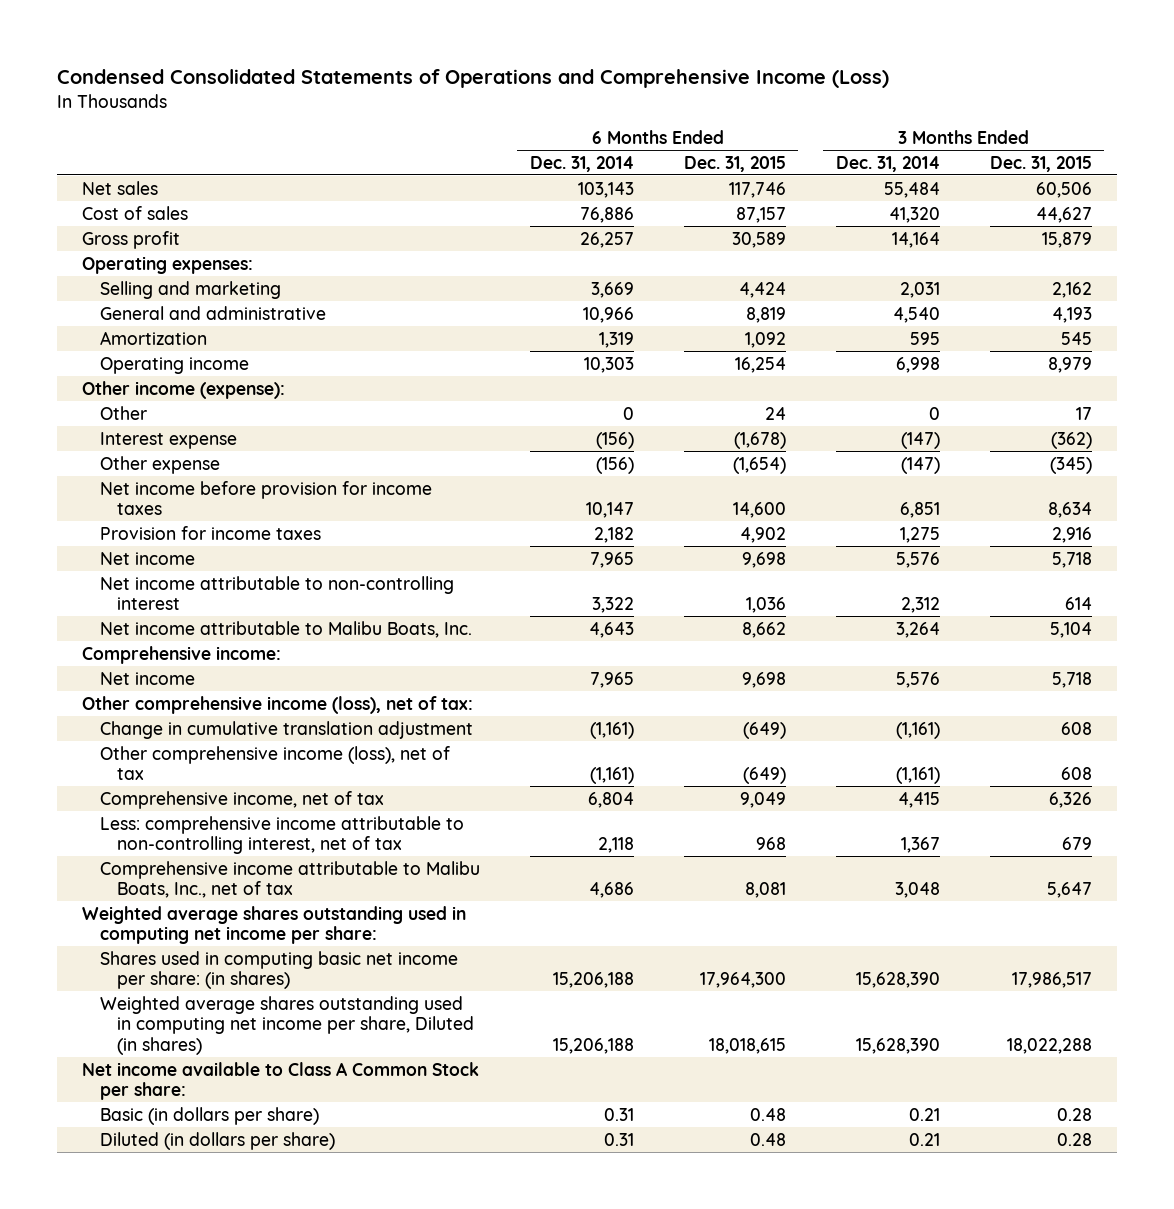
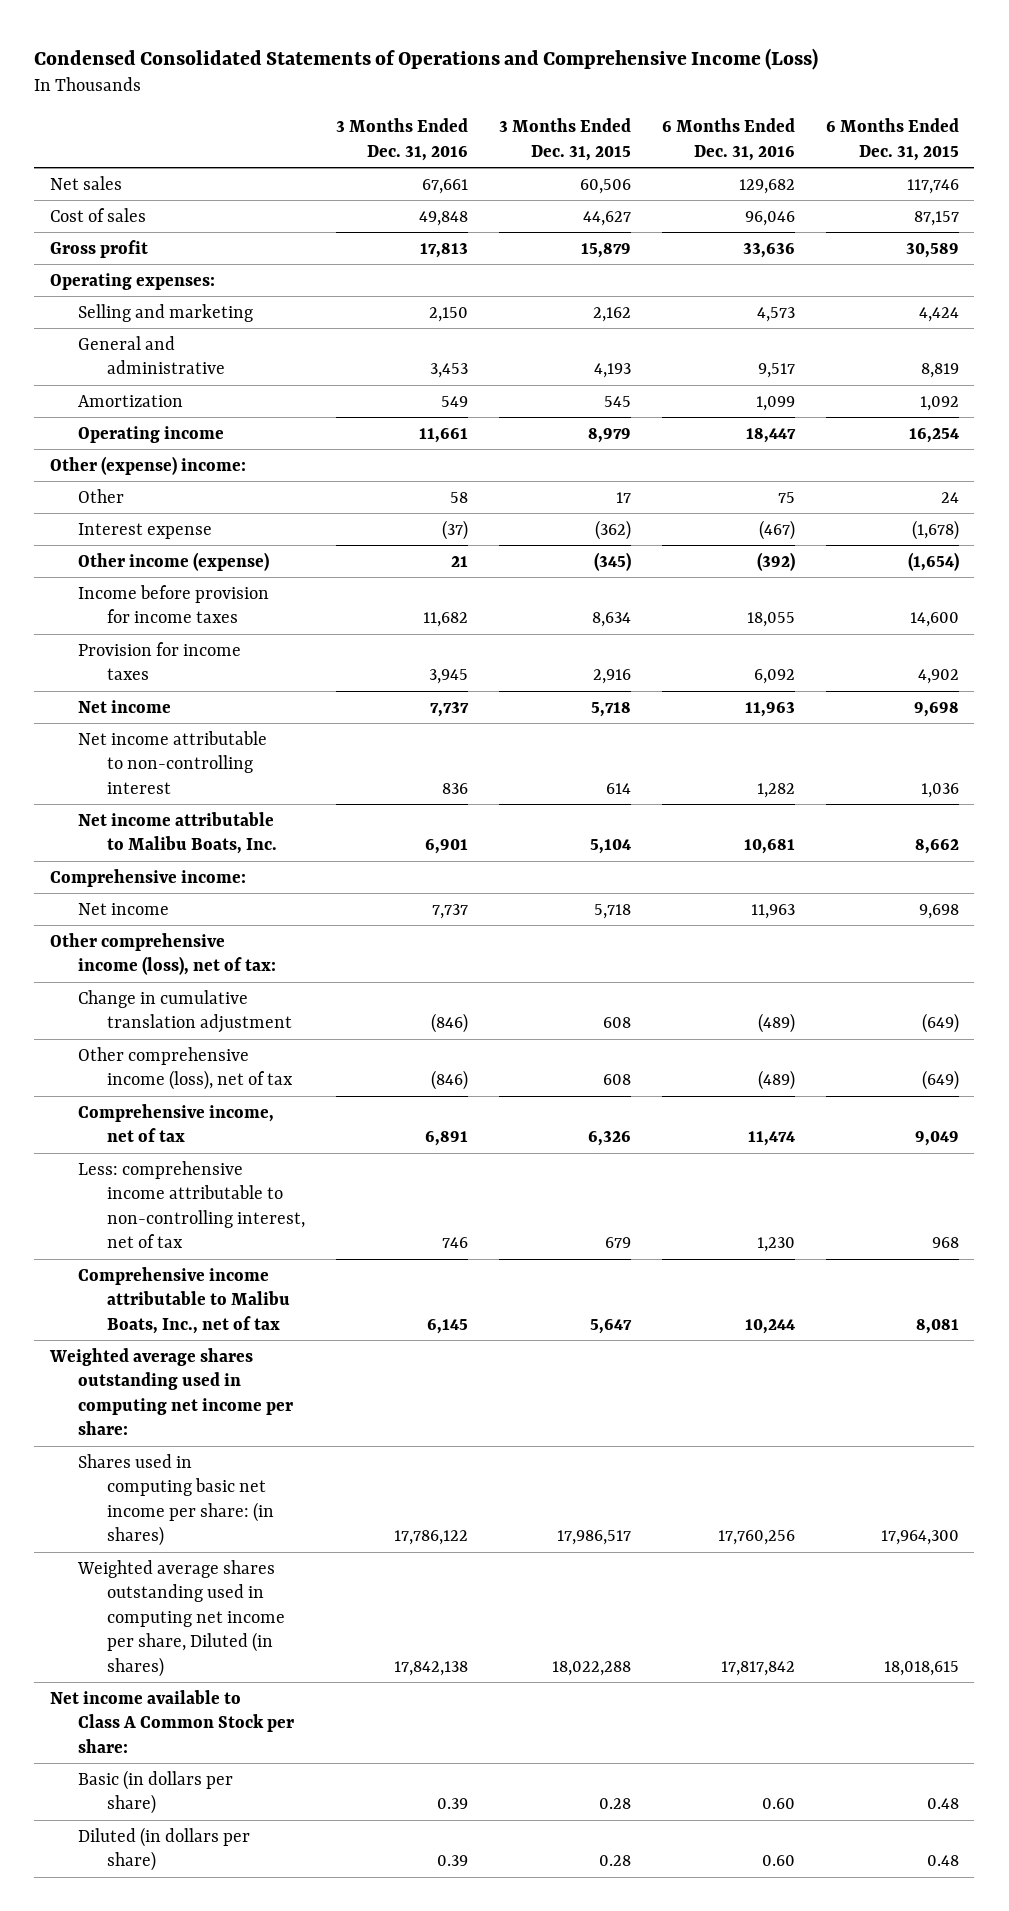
[529,155,634,172] Dec. 31, 2014 -> none
[835,155,940,172] Dec. 31, 2014 -> none
none -> [335,118,468,161] 3 Months Ended Dec. 31, 2016
none -> [661,118,795,161] 6 Months Ended Dec. 31, 2016
[82,380,286,399] Other income (expense): -> [49,455,246,475] Other (expense) income:
[99,455,220,474] Other expense -> [78,551,270,571] Other income (expense)
[99,480,432,516] Net income before provision for income taxes -> [78,584,270,624] Income before provision for income taxes

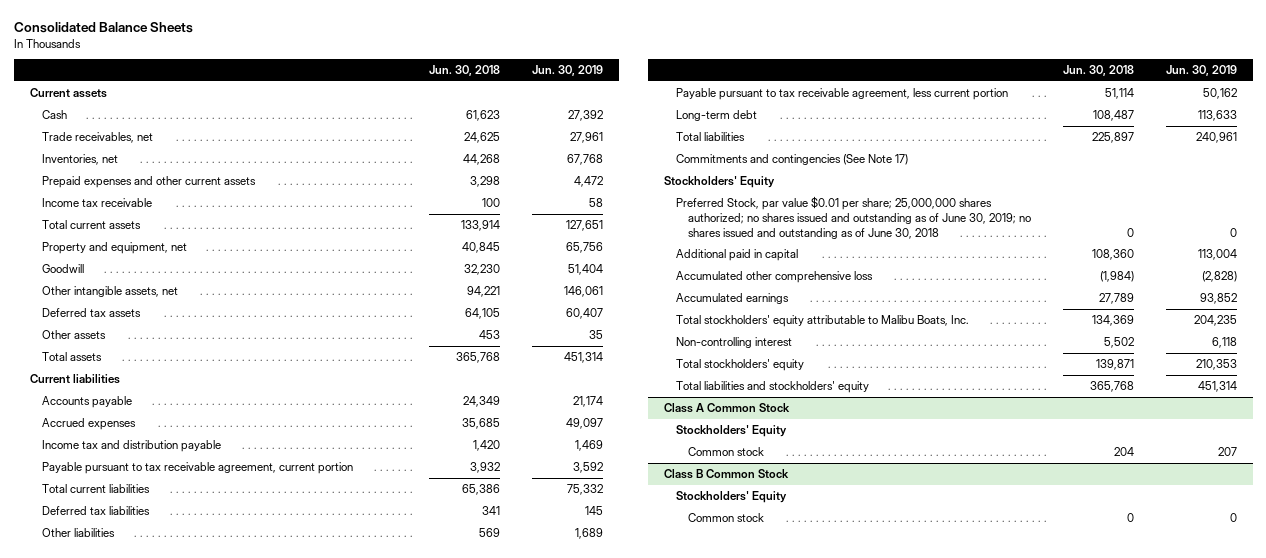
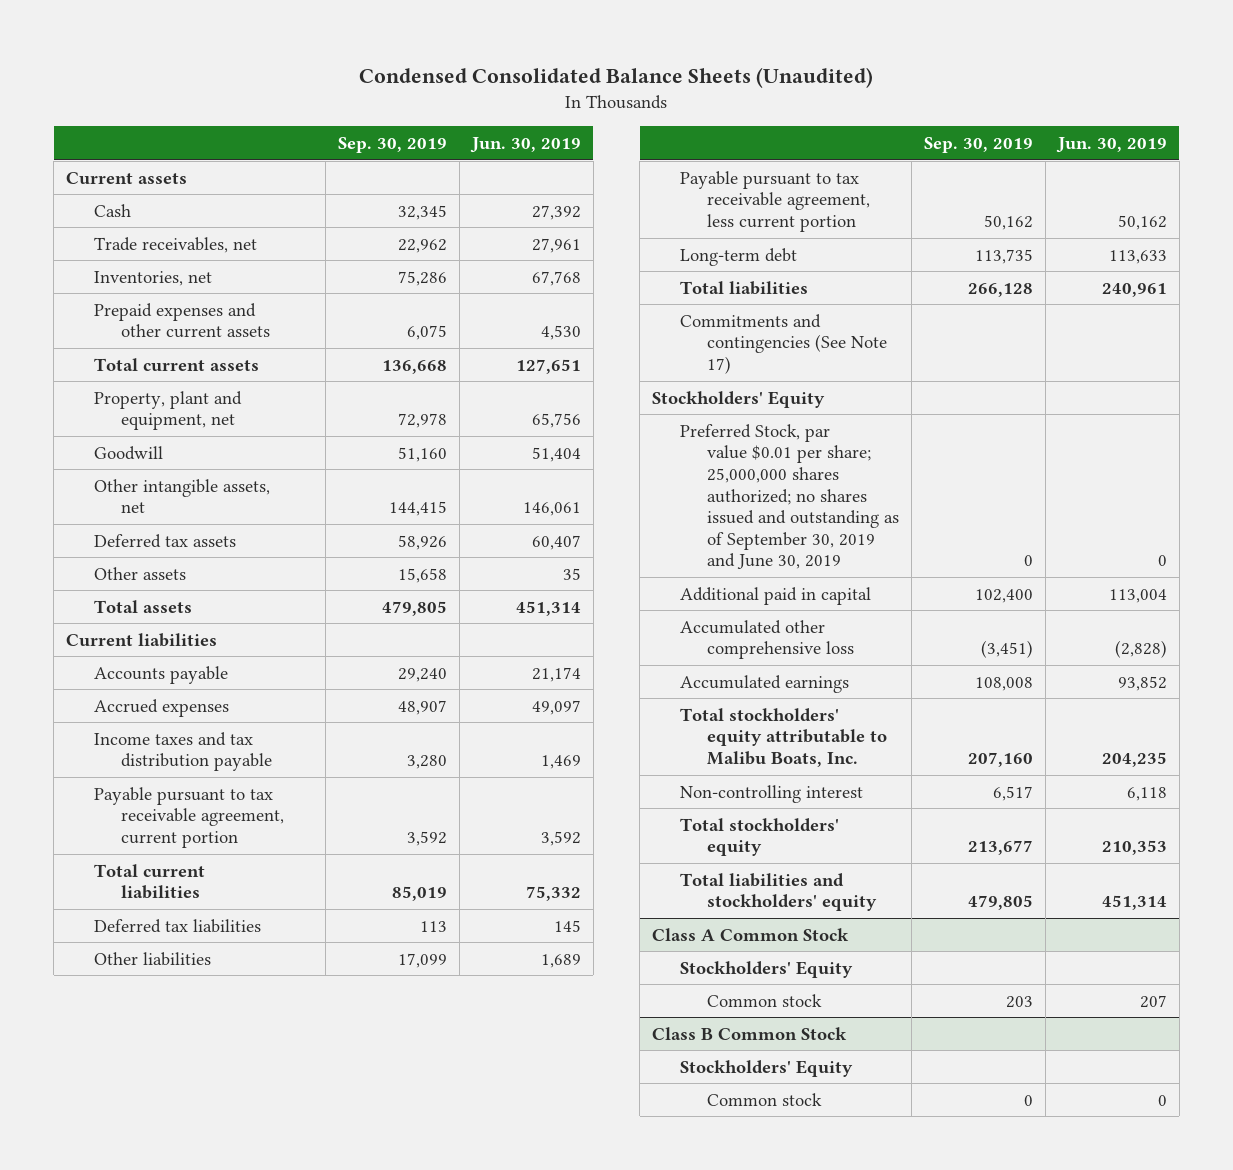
[13,21,193,33] Consolidated Balance Sheets -> [359,66,874,88] Condensed Consolidated Balance Sheets (Unaudited)
[428,65,500,77] Jun. 30, 2018 -> none
none -> [338,137,448,154] Sep. 30, 2019
[41,198,152,208] Income tax receivable -> none
[573,176,603,188] 4,472 -> [540,325,581,341] 4,530
[41,242,187,255] Property and equipment, net -> [93,390,242,431] Property, plant and equipment, net
[41,440,221,453] Income tax and distribution payable -> [93,731,273,772] Income taxes and tax distribution payable
[675,196,1032,239] Preferred Stock, par value $0.01 per share; 25,000,000 shares authorized; no shares issued and outstanding as of June 30, 2019; no shares issued and outstanding as of June 30, 2018 -> [679,423,900,570] Preferred Stock, par value $0.01 per share; 25,000,000 shares authorized; no shares issued and outstanding as of September 30, 2019 and June 30, 2019

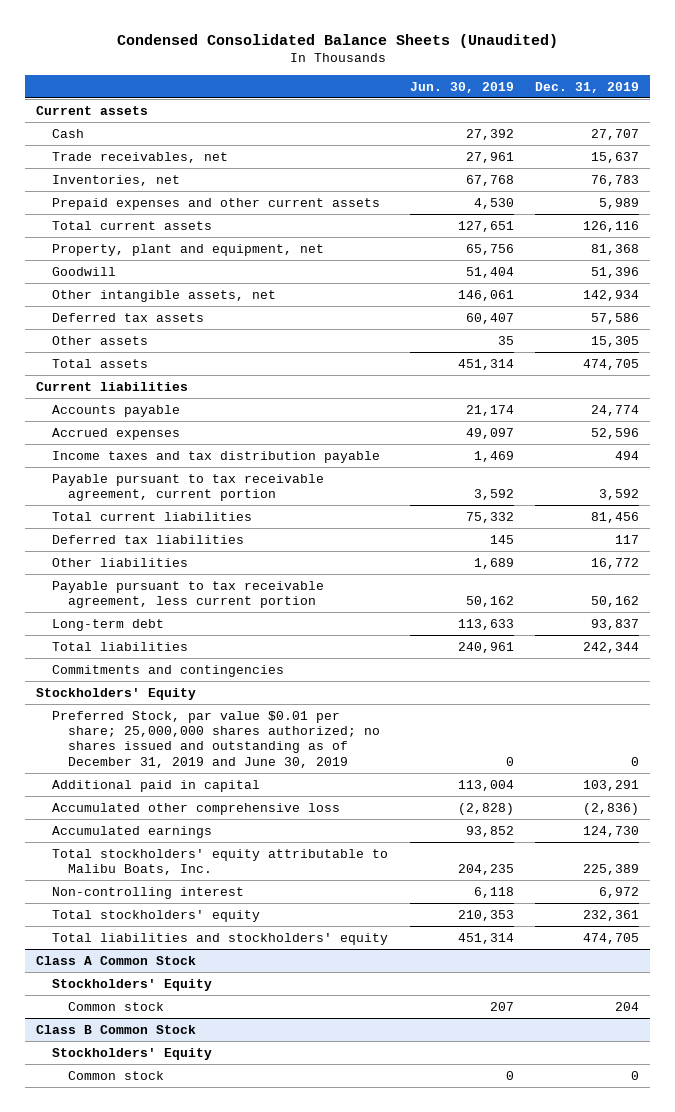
[338,137,448,154] Sep. 30, 2019 -> none
none -> [535,81,640,93] Dec. 31, 2019
[679,313,888,374] Commitments and contingencies (See Note 17) -> [51,664,284,677] Commitments and contingencies
[679,423,900,570] Preferred Stock, par value $0.01 per share; 25,000,000 shares authorized; no shares issued and outstanding as of September 30, 2019 and June 30, 2019 -> [51,710,381,768] Preferred Stock, par value $0.01 per share; 25,000,000 shares authorized; no shares issued and outstanding as of December 31, 2019 and June 30, 2019

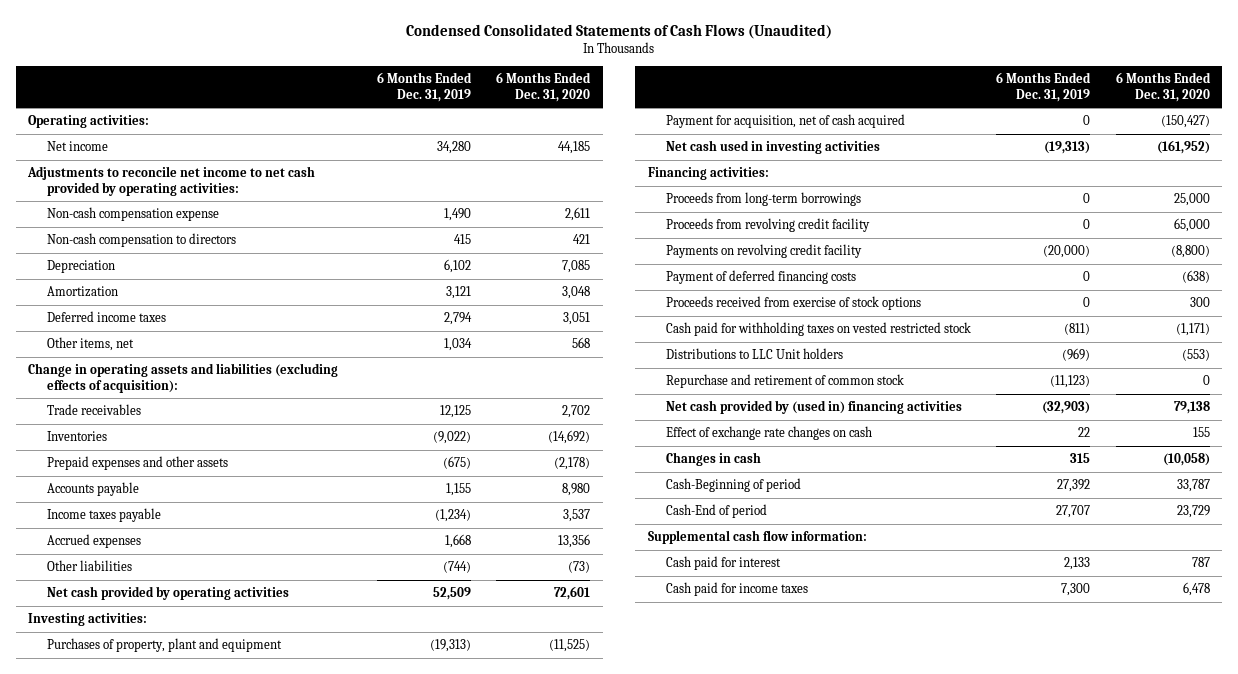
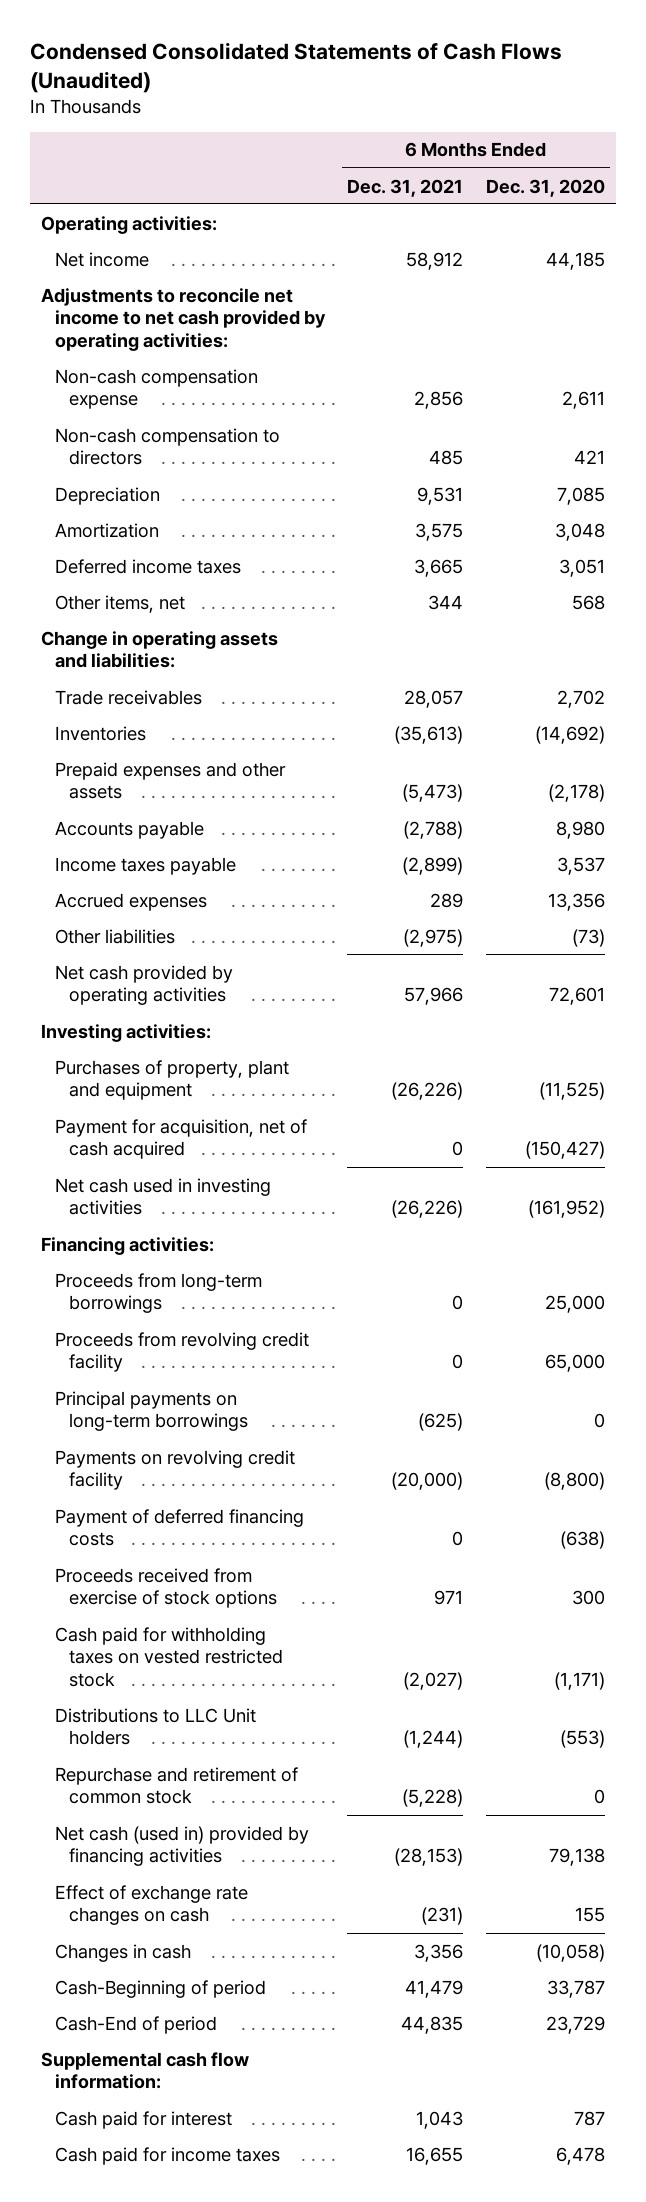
[377,71,473,102] 6 Months Ended Dec. 31, 2019 -> none
none -> [347,178,464,197] Dec. 31, 2021
[28,363,339,393] Change in operating assets and liabilities (excluding effects of acquisition): -> [41,630,279,669] Change in operating assets and liabilities:
none -> [55,1390,248,1432] Principal payments on long-term borrowings
[666,400,963,415] Net cash provided by (used in) financing activities -> [55,1825,310,1867] Net cash (used in) provided by financing activities

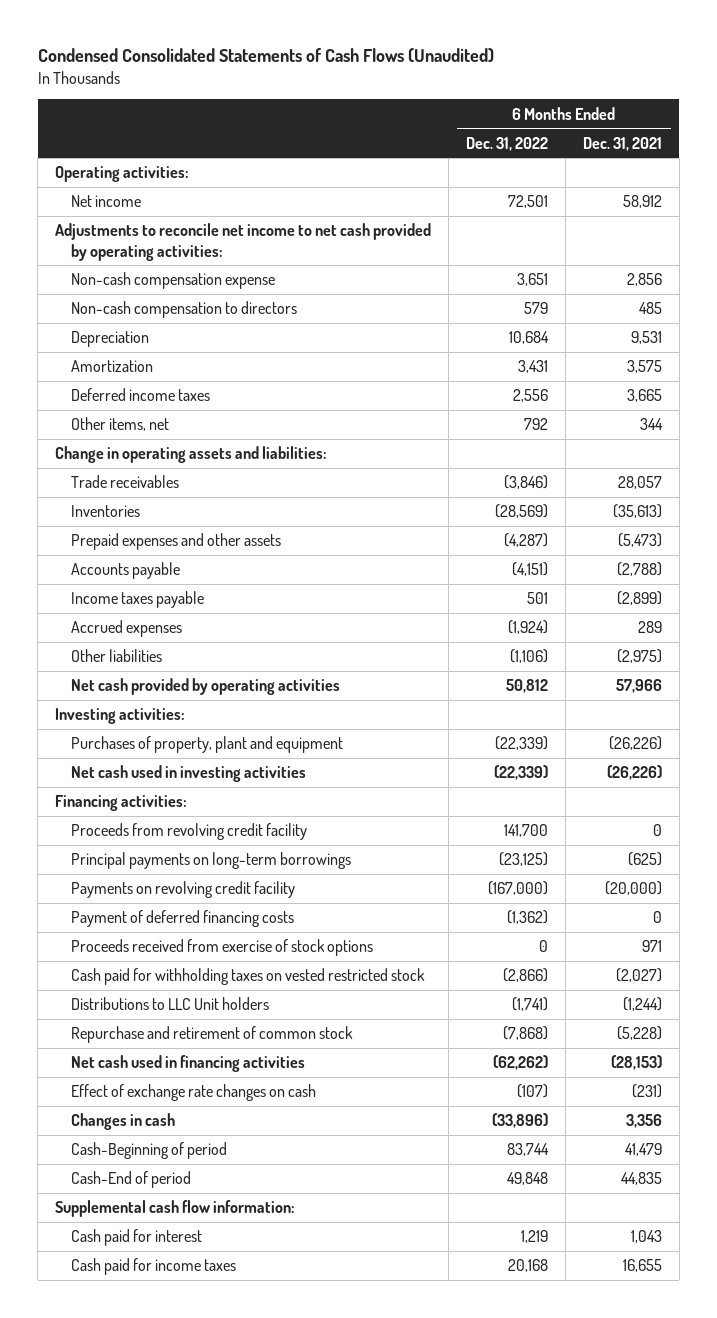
[485,178,605,197] Dec. 31, 2020 -> none
none -> [466,136,549,151] Dec. 31, 2022
[55,1118,308,1160] Payment for acquisition, net of cash acquired -> none
[55,1272,263,1314] Proceeds from long-term borrowings -> none
[55,1825,310,1867] Net cash (used in) provided by financing activities -> [71,1055,306,1073] Net cash used in financing activities

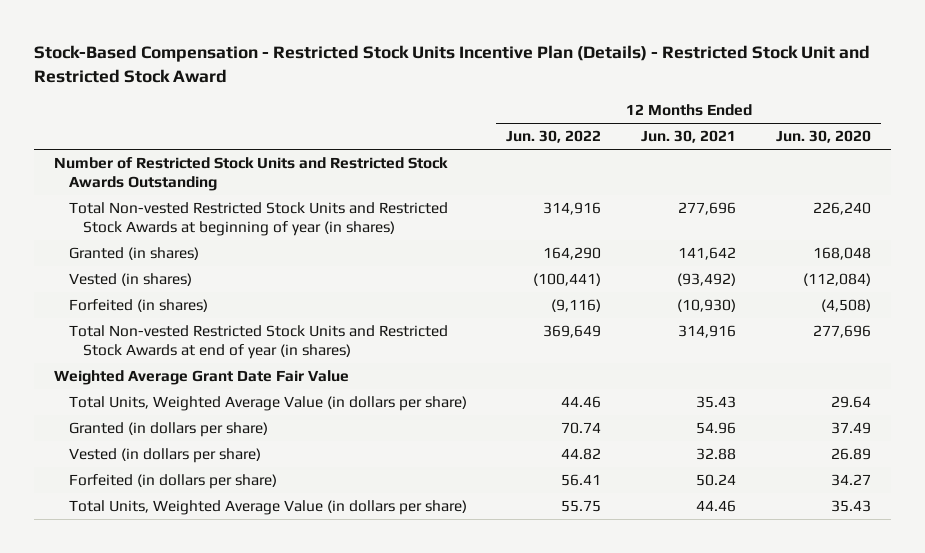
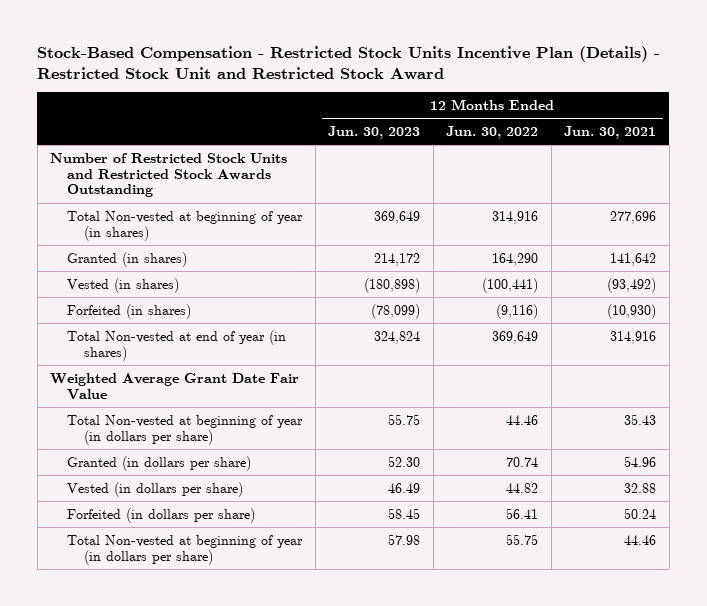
[775,130,871,144] Jun. 30, 2020 -> none
none -> [328,125,421,139] Jun. 30, 2023
[68,202,448,236] Total Non-vested Restricted Stock Units and Restricted Stock Awards at beginning of year (in shares) -> [67,210,304,241] Total Non-vested at beginning of year (in shares)
[68,325,448,359] Total Non-vested Restricted Stock Units and Restricted Stock Awards at end of year (in shares) -> [67,329,287,361] Total Non-vested at end of year (in shares)
[68,396,467,412] Total Units, Weighted Average Value (in dollars per share) -> [67,414,304,445] Total Non-vested at beginning of year (in dollars per share)
[68,500,467,516] Total Units, Weighted Average Value (in dollars per share) -> [67,534,304,565] Total Non-vested at beginning of year (in dollars per share)

